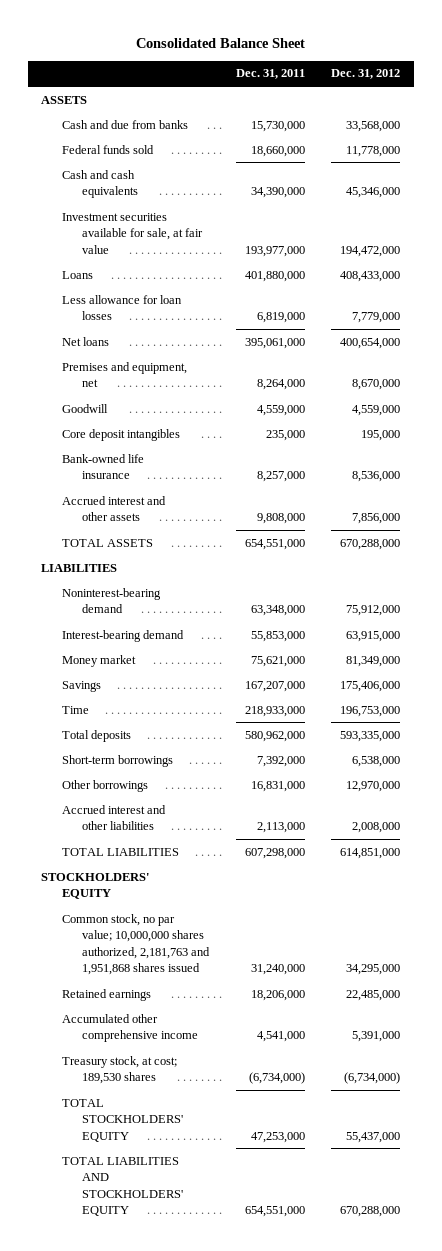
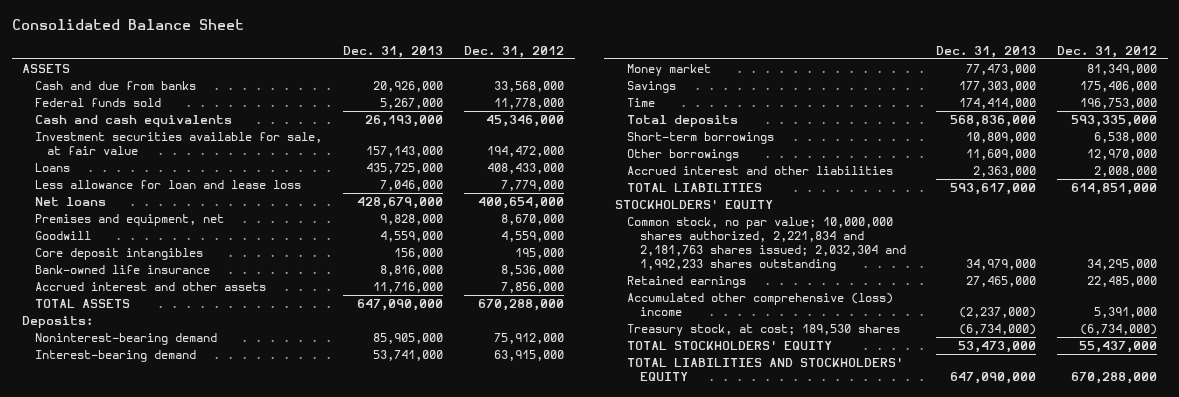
[235,69,305,80] Dec. 31, 2011 -> none
none -> [342,45,443,58] Dec. 31, 2013
[61,294,182,321] Less allowance for loan losses -> [34,180,301,190] Less allowance for loan and lease loss
[41,563,118,572] LIABILITIES -> none
none -> [22,316,94,329] Deposits:
[61,913,210,976] Common stock, no par value; 10,000,000 shares authorized, 2,181,763 and 1,951,868 shares issued -> [627,217,906,271] Common stock, no par value; 10,000,000 shares authorized, 2,221,834 and 2,181,763 shares issued; 2,032,304 and 1,992,233 shares outstanding
[61,1013,198,1043] Accumulated other comprehensive income -> [627,293,894,316] Accumulated other comprehensive (loss) income

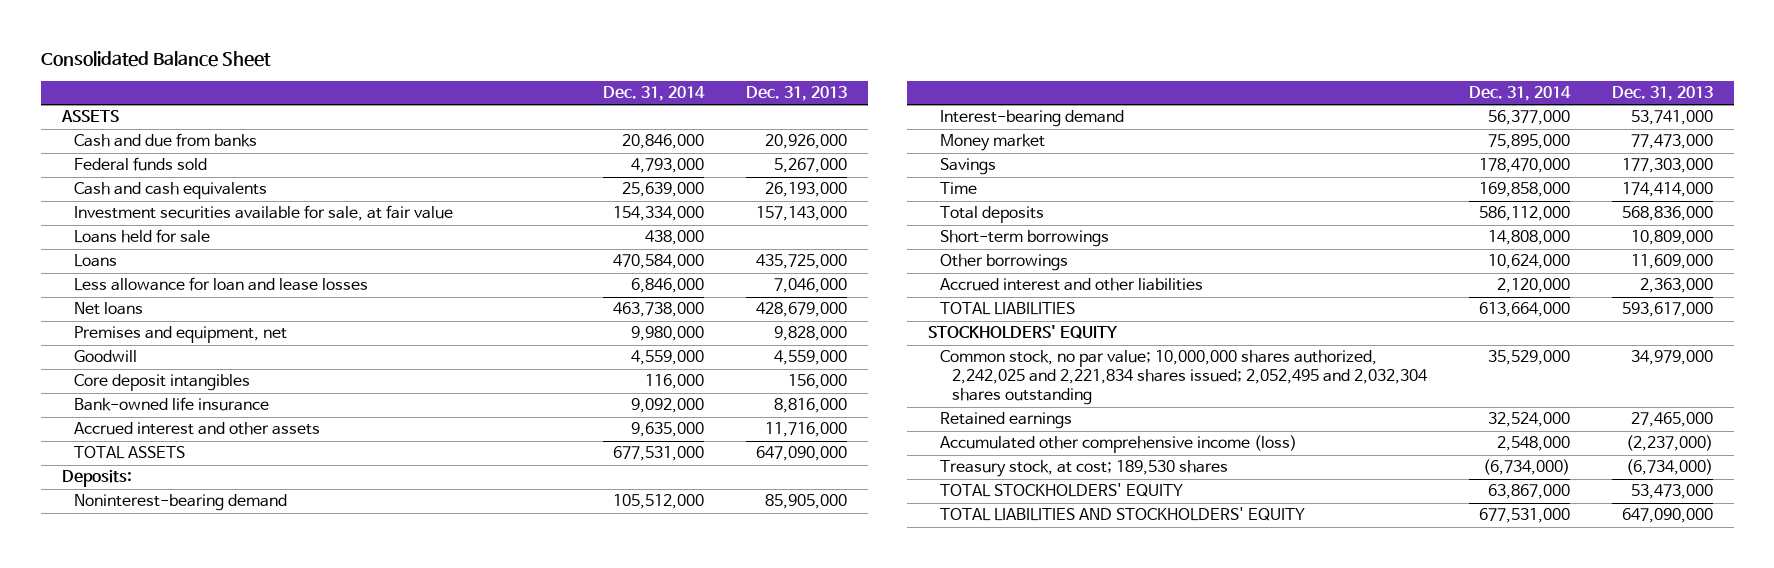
[464,45,565,58] Dec. 31, 2012 -> none
none -> [602,86,705,102] Dec. 31, 2014
none -> [73,229,210,244] Loans held for sale
[34,180,301,190] Less allowance for loan and lease loss -> [73,277,368,292] Less allowance for loan and lease losses
[627,217,906,271] Common stock, no par value; 10,000,000 shares authorized, 2,221,834 and 2,181,763 shares issued; 2,032,304 and 1,992,233 shares outstanding -> [940,350,1429,406] Common stock, no par value; 10,000,000 shares authorized, 2,242,025 and 2,221,834 shares issued; 2,052,495 and 2,032,304 shares outstanding
[627,293,894,316] Accumulated other comprehensive (loss) income -> [940,435,1298,454] Accumulated other comprehensive income (loss)

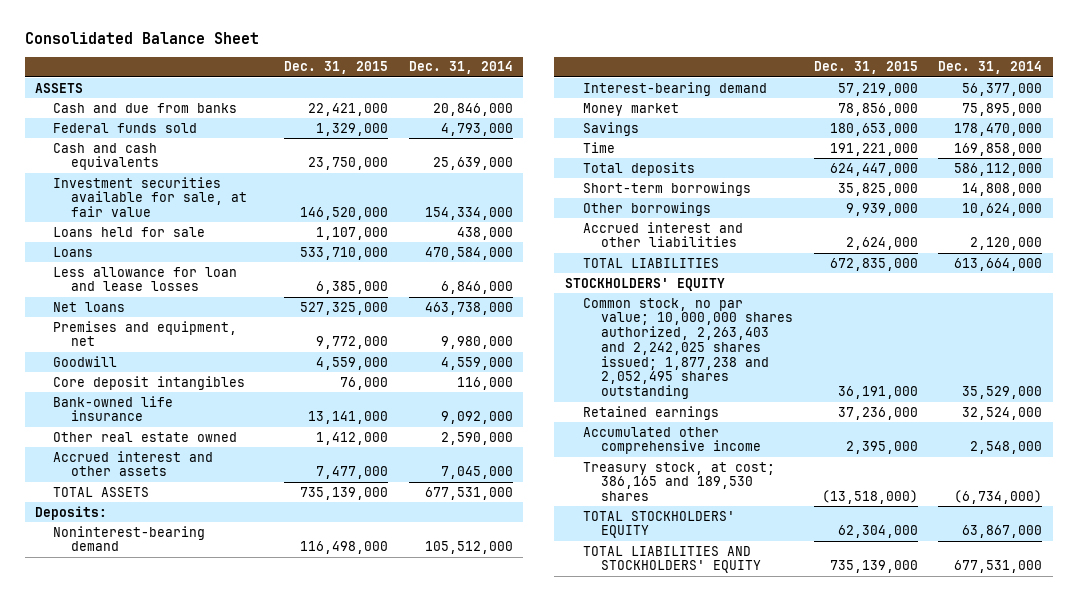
[745,86,847,102] Dec. 31, 2013 -> none
none -> [283,61,388,75] Dec. 31, 2015
none -> [53,431,238,442] Other real estate owned
[630,422,704,438] 9,635,000 -> [440,466,513,480] 7,045,000
[940,350,1429,406] Common stock, no par value; 10,000,000 shares authorized, 2,242,025 and 2,221,834 shares issued; 2,052,495 and 2,032,304 shares outstanding -> [582,297,794,400] Common stock, no par value; 10,000,000 shares authorized, 2,263,403 and 2,242,025 shares issued; 1,877,238 and 2,052,495 shares outstanding
[940,435,1298,454] Accumulated other comprehensive income (loss) -> [582,426,762,455] Accumulated other comprehensive income
[940,460,1229,478] Treasury stock, at cost; 189,530 shares -> [582,461,775,502] Treasury stock, at cost; 386,165 and 189,530 shares

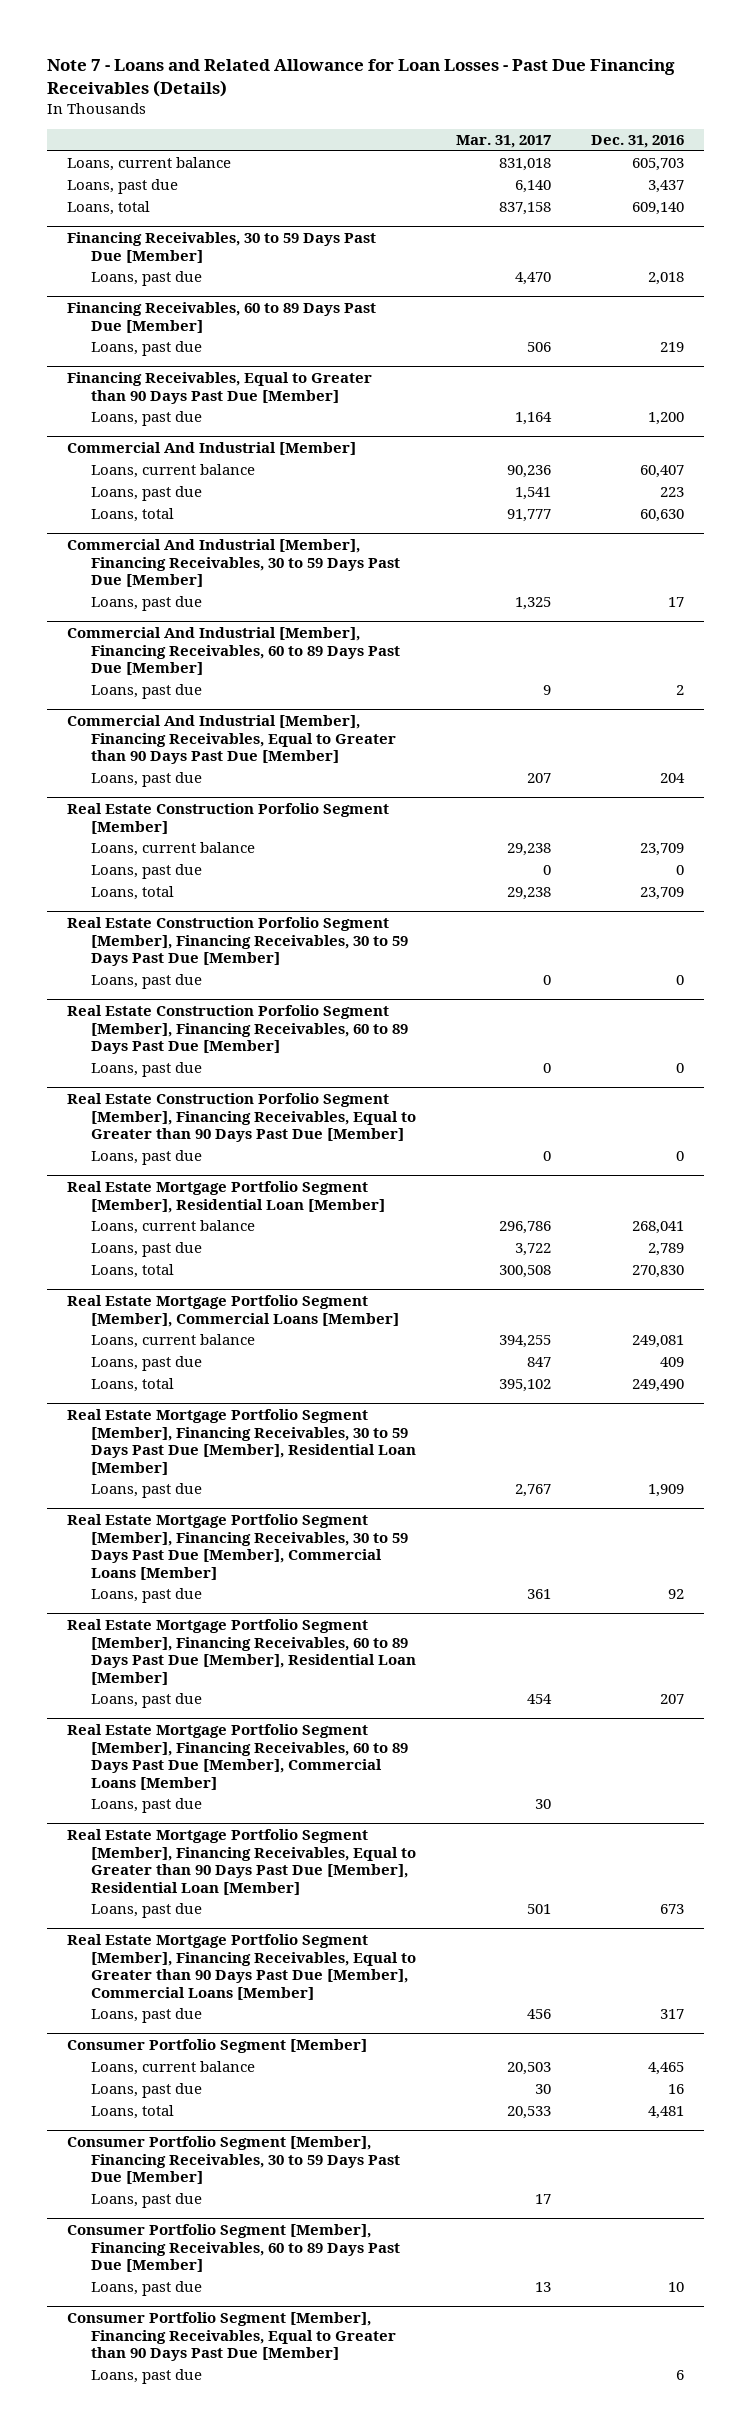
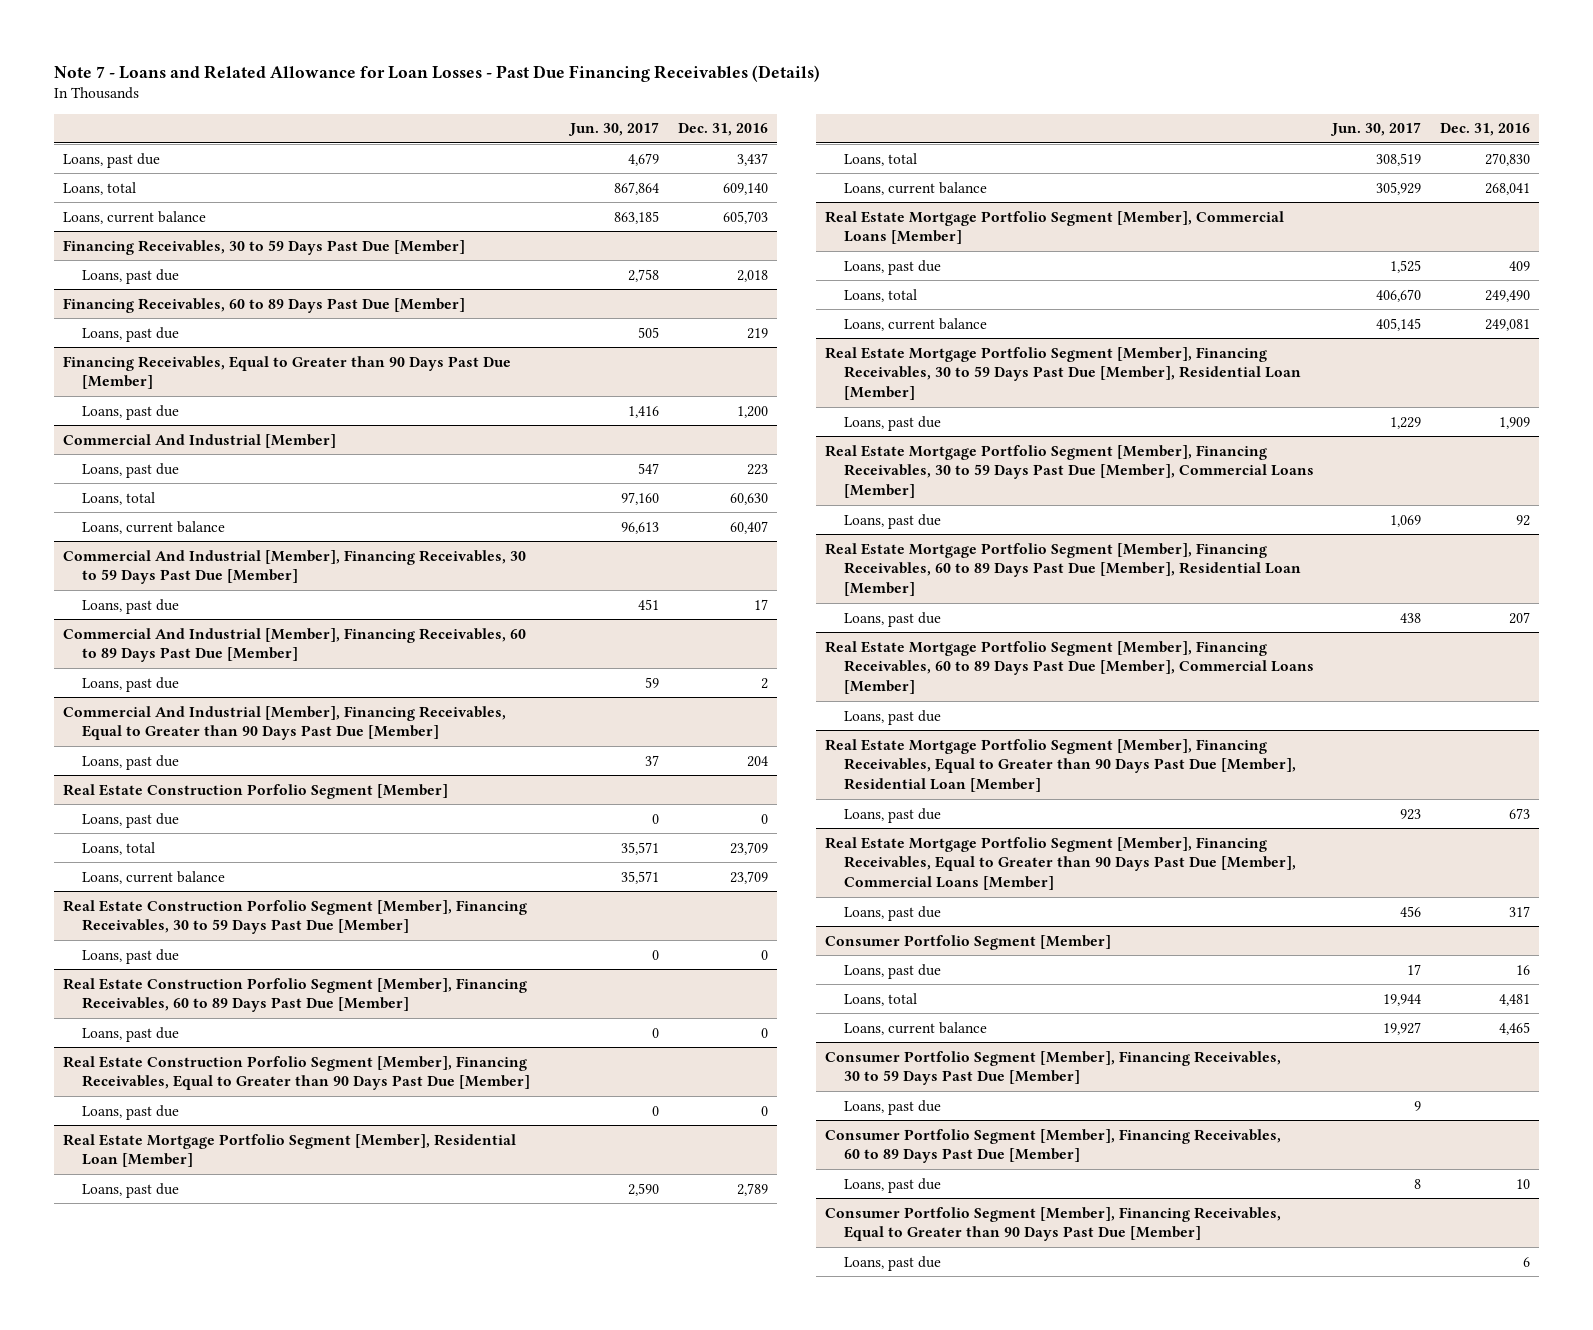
[456,135,552,149] Mar. 31, 2017 -> none
none -> [568,122,660,137] Jun. 30, 2017
[67,157,232,172] Loans, current balance -> [62,210,206,224] Loans, current balance
[91,464,256,479] Loans, current balance -> [82,520,226,534] Loans, current balance
[91,842,256,857] Loans, current balance -> [82,870,226,884] Loans, current balance
[91,1220,256,1235] Loans, current balance -> [844,181,988,195] Loans, current balance
[91,1334,256,1349] Loans, current balance -> [844,317,988,331] Loans, current balance
[91,2061,256,2076] Loans, current balance -> [844,1021,988,1035] Loans, current balance

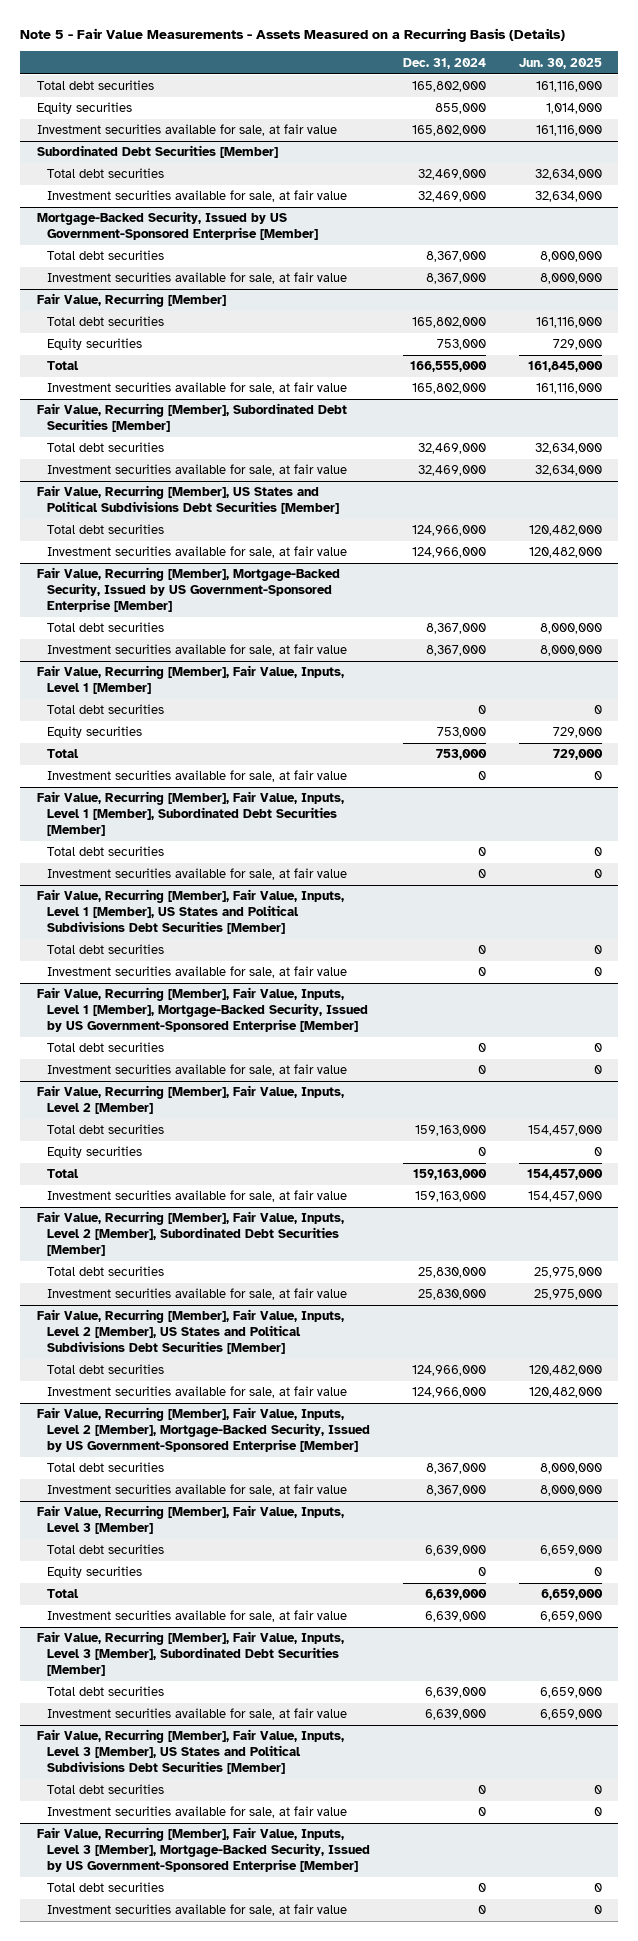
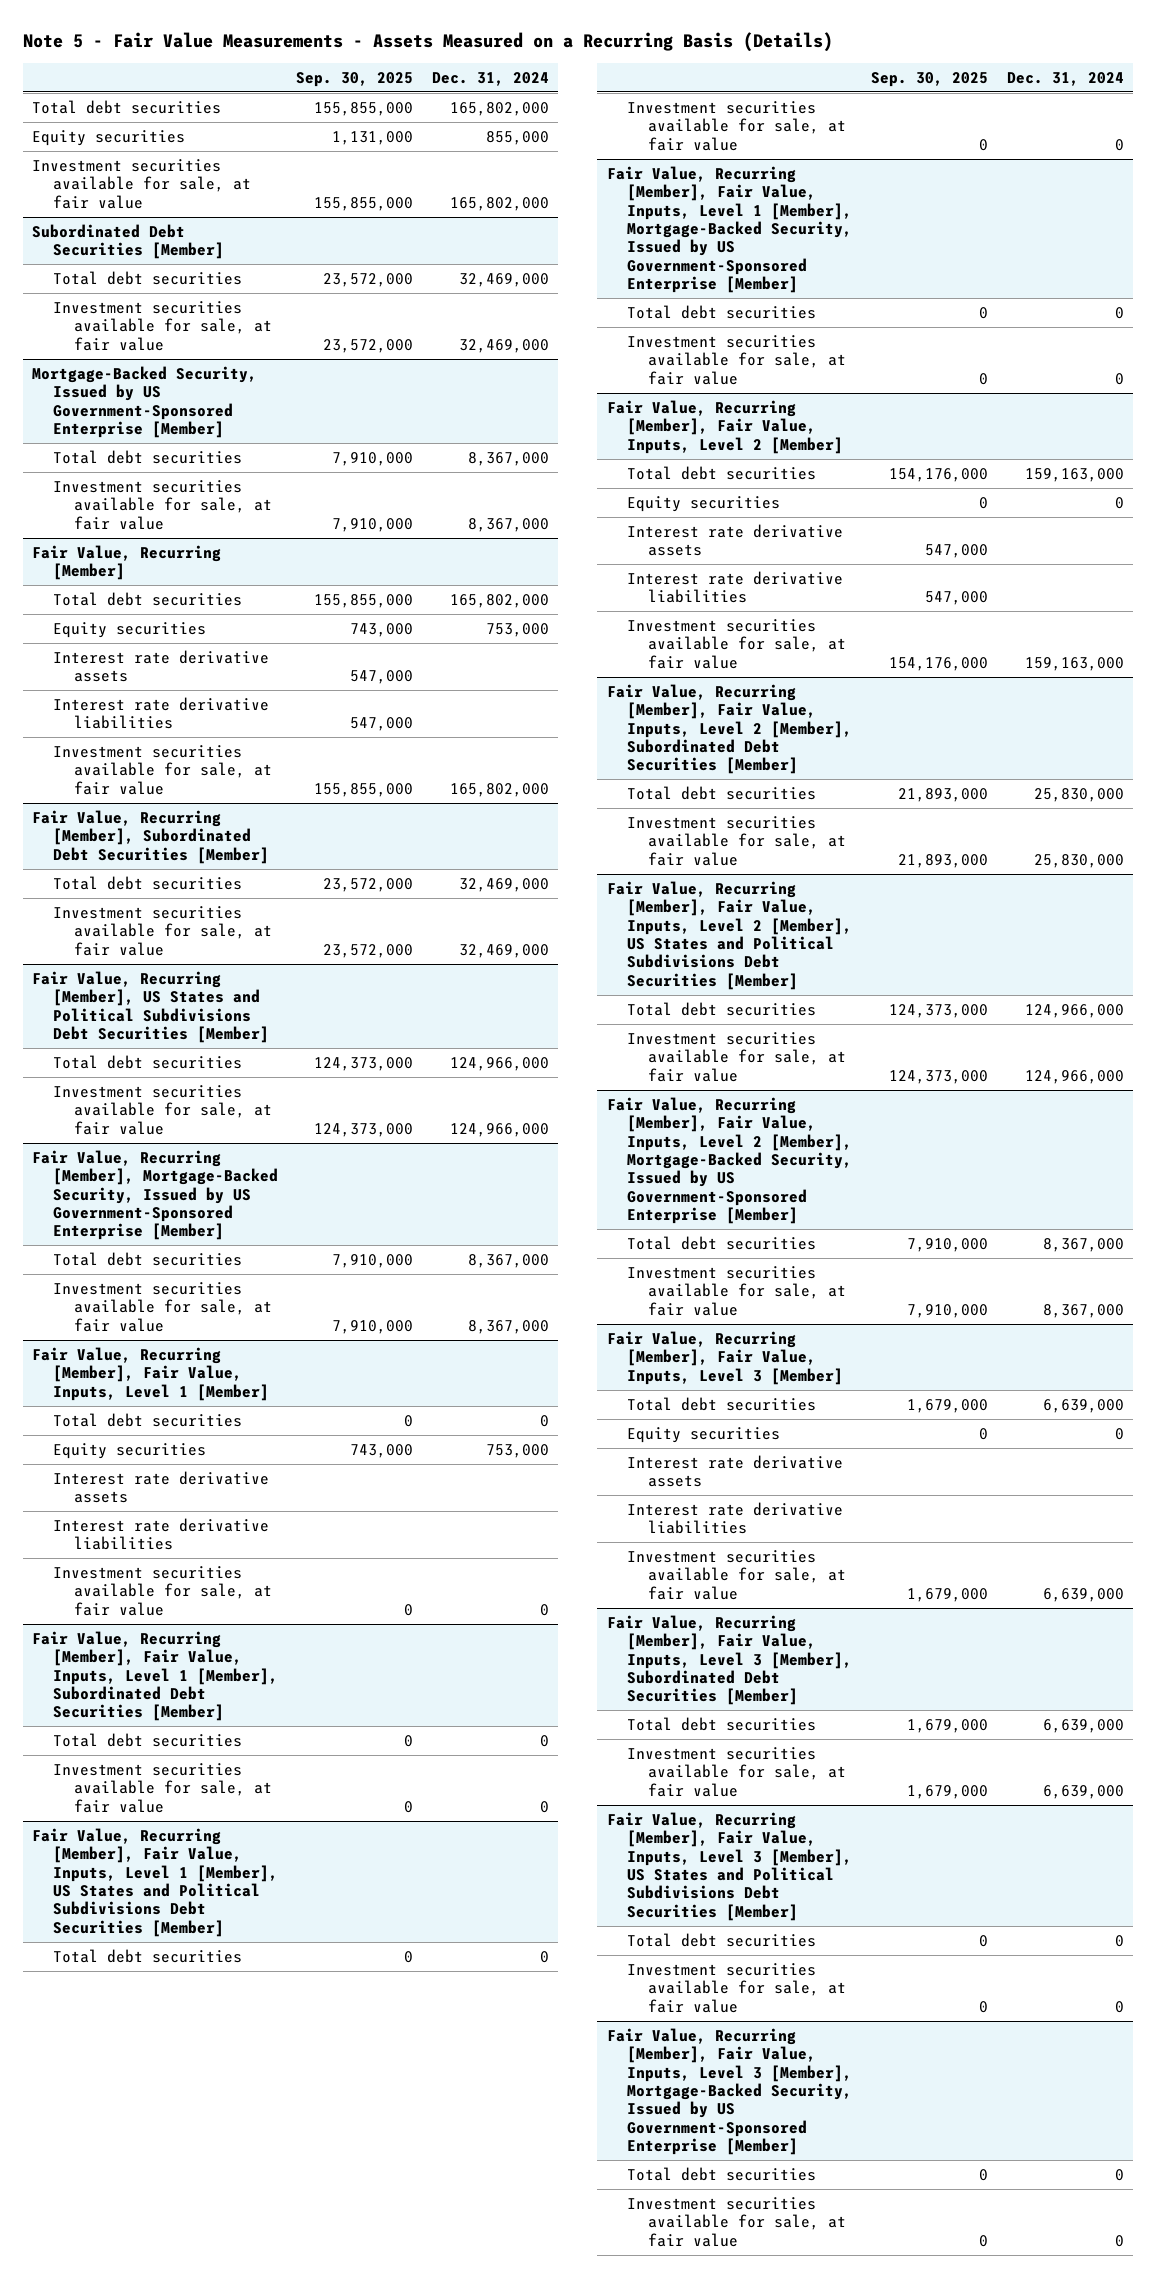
[518,57,602,69] Jun. 30, 2025 -> none
none -> [296,71,414,87] Sep. 30, 2025
[46,361,79,371] Total -> none
none -> [52,649,269,683] Interest rate derivative assets
none -> [52,696,269,730] Interest rate derivative liabilities
[46,749,79,759] Total -> none
none -> [52,1470,269,1504] Interest rate derivative assets
none -> [52,1517,269,1551] Interest rate derivative liabilities
[46,1169,79,1179] Total -> none
none -> [627,523,844,557] Interest rate derivative assets
none -> [627,570,844,604] Interest rate derivative liabilities
[46,1589,79,1599] Total -> none
none -> [627,1454,844,1488] Interest rate derivative assets
none -> [627,1501,844,1535] Interest rate derivative liabilities

